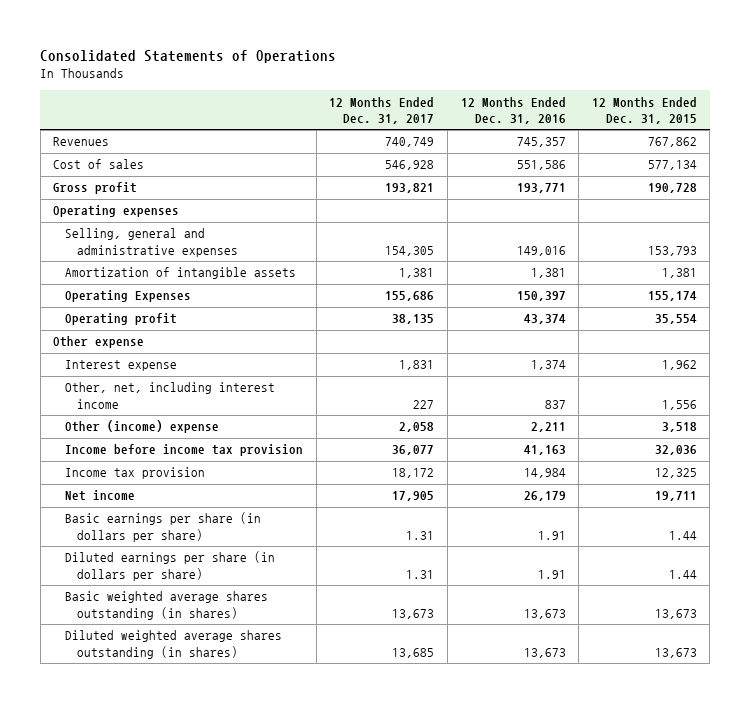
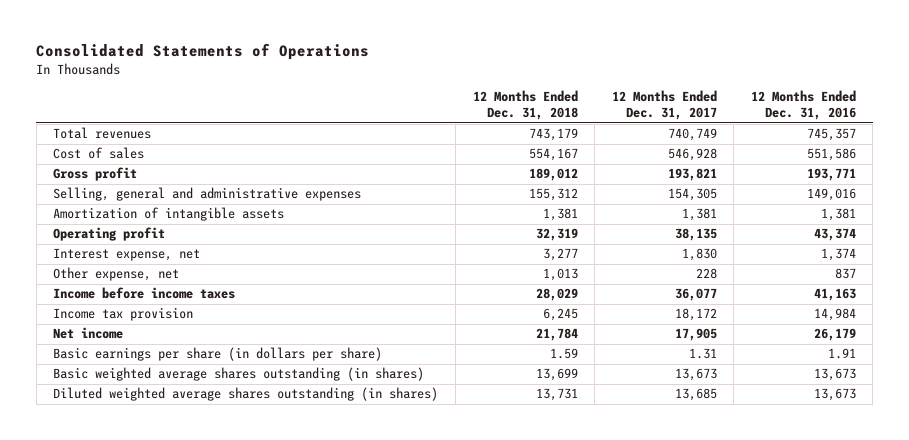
[591,96,697,125] 12 Months Ended Dec. 31, 2015 -> none
none -> [472,89,578,121] 12 Months Ended Dec. 31, 2018
[53,137,110,147] Revenues -> [53,127,152,140] Total revenues
[53,205,180,218] Operating expenses -> none
[65,290,192,303] Operating Expenses -> none
[53,336,145,349] Other expense -> none
[65,420,220,434] Other (income) expense -> none
[65,360,178,372] Interest expense -> [53,248,201,262] Interest expense, net
[399,360,435,371] 1,831 -> [681,248,717,262] 1,830
[65,382,276,409] Other, net, including interest income -> [53,267,180,282] Other expense, net
[413,399,435,409] 227 -> [695,268,717,280] 228
[65,444,304,457] Income before income tax provision -> [53,287,236,300] Income before income taxes
[65,551,276,581] Diluted earnings per share (in dollars per share) -> none

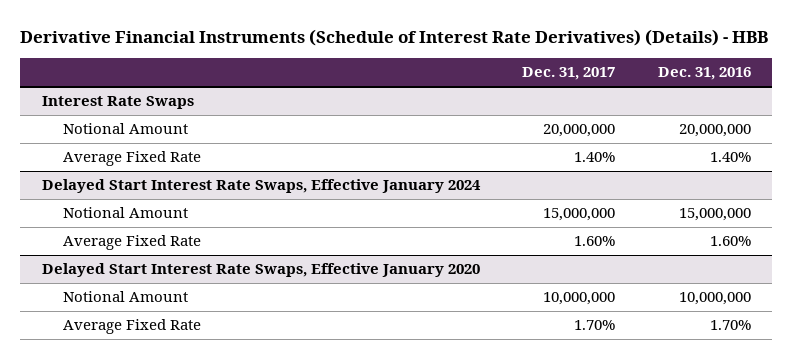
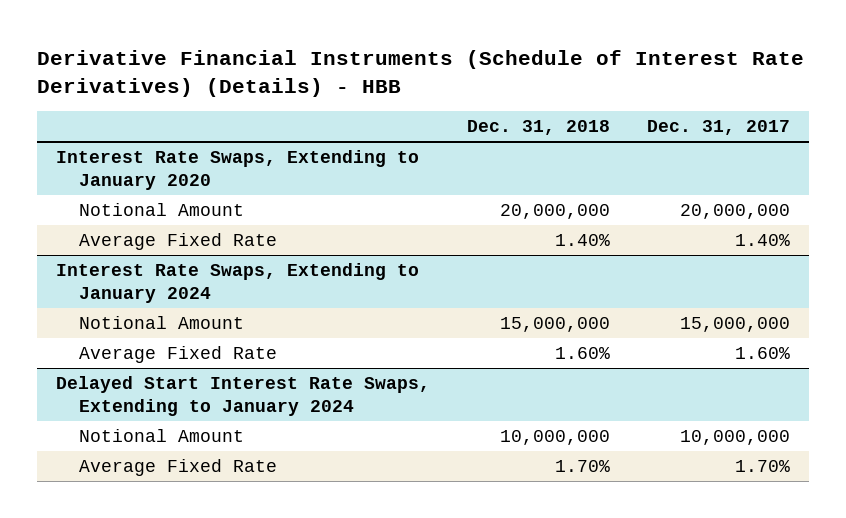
[657,67,751,81] Dec. 31, 2016 -> none
none -> [466,120,610,136] Dec. 31, 2018
[41,96,194,110] Interest Rate Swaps -> [55,149,419,190] Interest Rate Swaps, Extending to January 2020
[41,179,481,194] Delayed Start Interest Rate Swaps, Effective January 2024 -> [55,262,419,303] Interest Rate Swaps, Extending to January 2024
[41,263,480,278] Delayed Start Interest Rate Swaps, Effective January 2020 -> [55,375,430,416] Delayed Start Interest Rate Swaps, Extending to January 2024

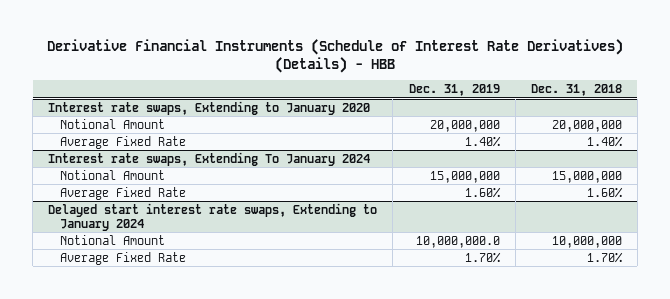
[647,120,791,136] Dec. 31, 2017 -> none
none -> [408,84,500,97] Dec. 31, 2019
[55,149,419,190] Interest Rate Swaps, Extending to January 2020 -> [48,100,371,115] Interest rate swaps, Extending to January 2020
[55,262,419,303] Interest Rate Swaps, Extending to January 2024 -> [48,151,371,166] Interest rate swaps, Extending To January 2024
[55,375,430,416] Delayed Start Interest Rate Swaps, Extending to January 2024 -> [48,202,378,231] Delayed start interest rate swaps, Extending to January 2024

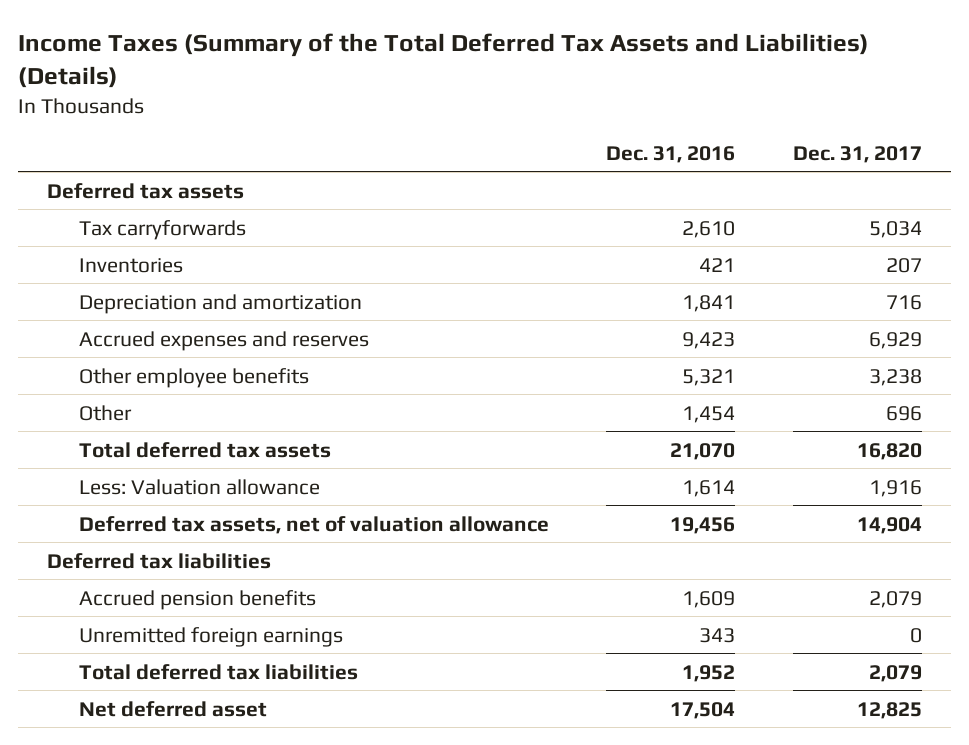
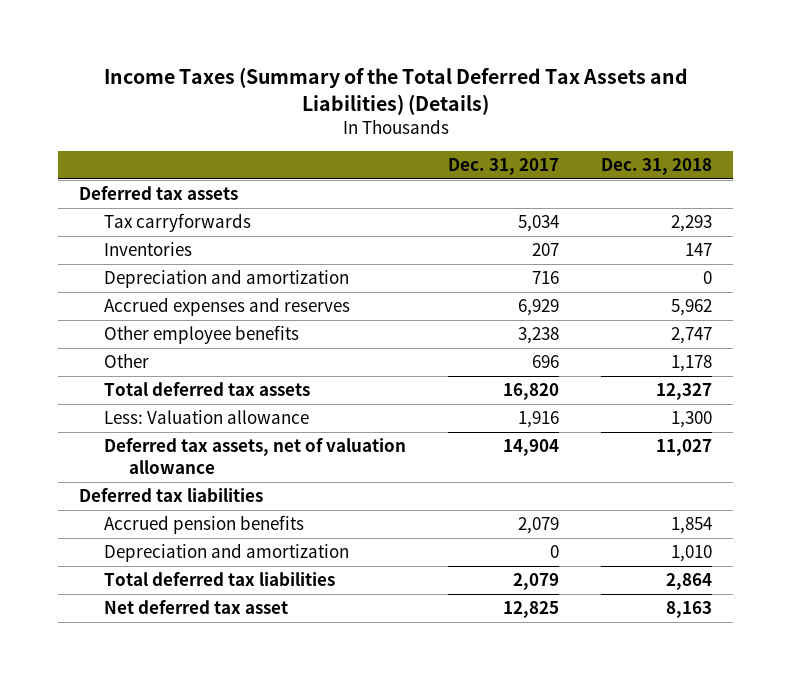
[606,145,736,163] Dec. 31, 2016 -> none
none -> [601,158,713,176] Dec. 31, 2018
[78,626,343,647] Unremitted foreign earnings -> [104,543,350,563] Depreciation and amortization
[78,700,267,717] Net deferred asset -> [104,600,289,615] Net deferred tax asset

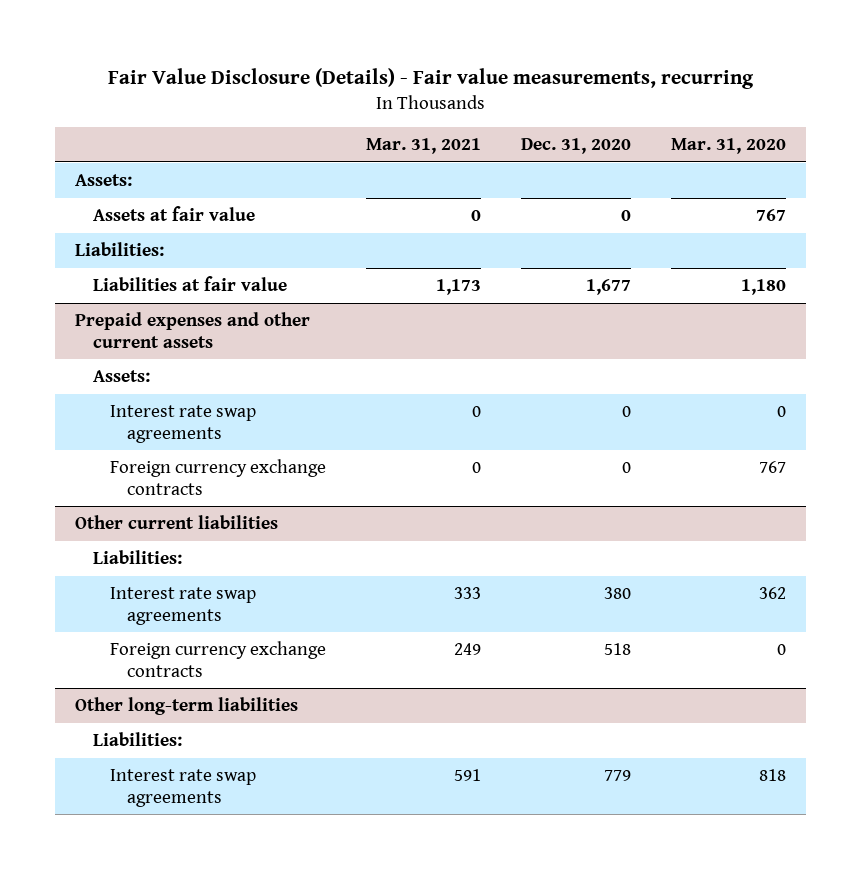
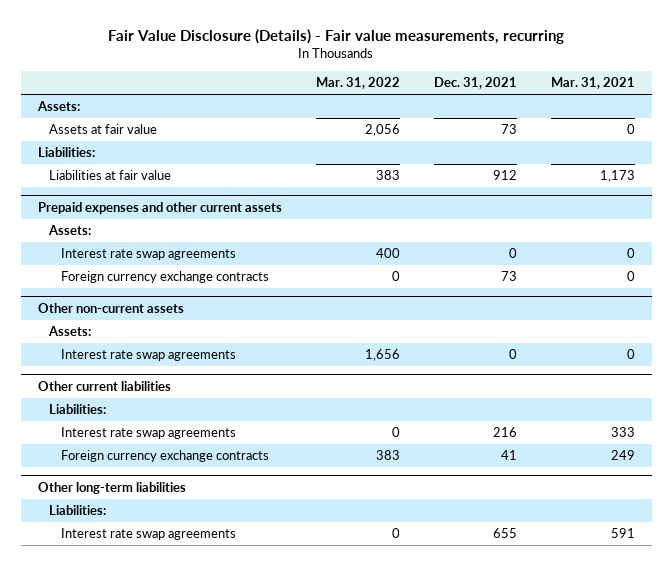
[520,138,631,155] Dec. 31, 2020 -> none
[670,138,786,155] Mar. 31, 2020 -> none
none -> [315,77,400,90] Mar. 31, 2022
none -> [433,77,517,90] Dec. 31, 2021
none -> [37,302,184,313] Other non-current assets
none -> [48,326,92,337] Assets:
none -> [61,349,237,362] Interest rate swap agreements

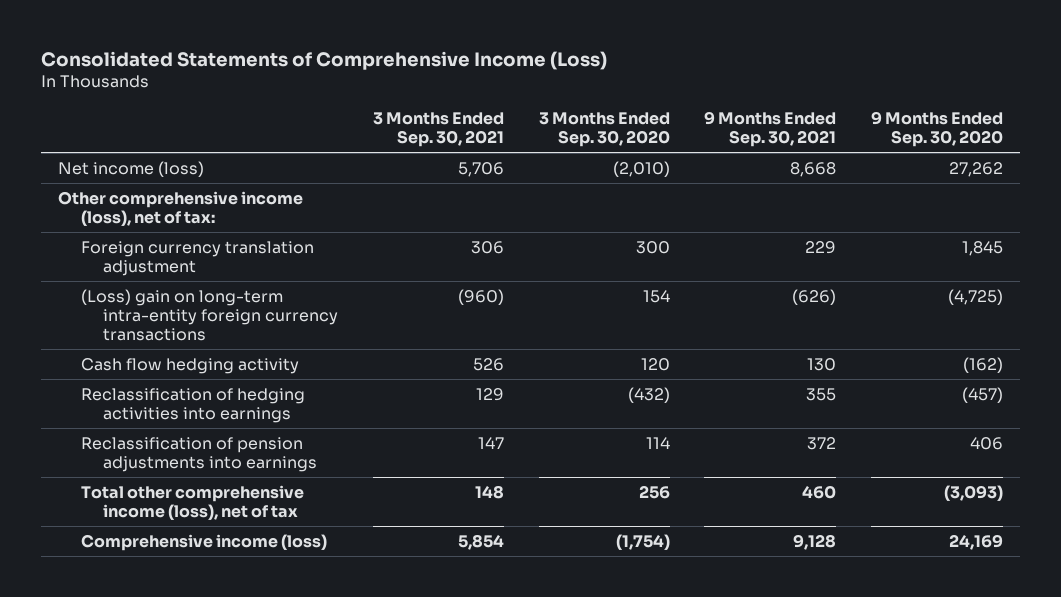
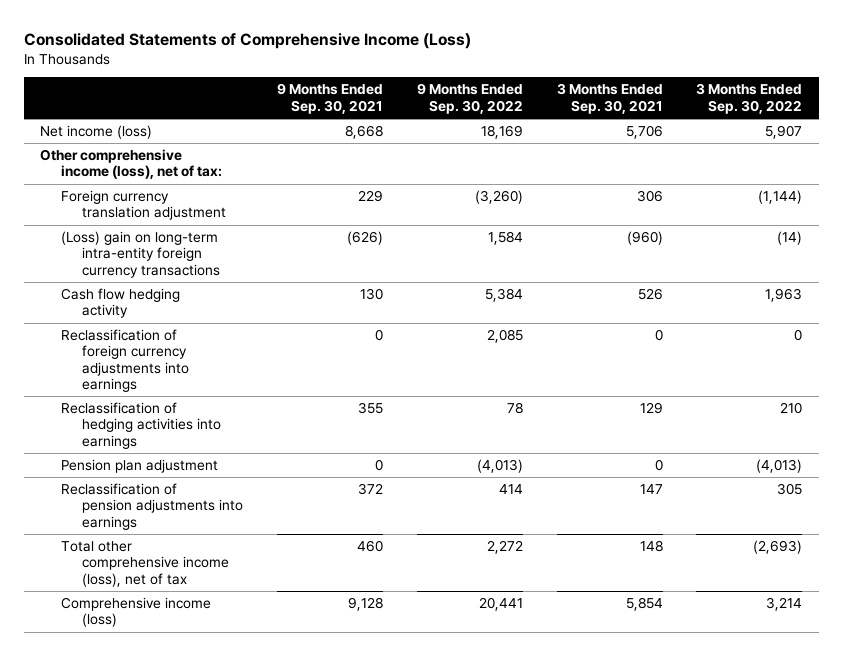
[538,112,670,148] 3 Months Ended Sep. 30, 2020 -> none
[871,111,1004,148] 9 Months Ended Sep. 30, 2020 -> none
none -> [416,83,523,114] 9 Months Ended Sep. 30, 2022
none -> [696,83,803,114] 3 Months Ended Sep. 30, 2022
none -> [61,328,190,393] Reclassification of foreign currency adjustments into earnings
none -> [61,458,219,473] Pension plan adjustment

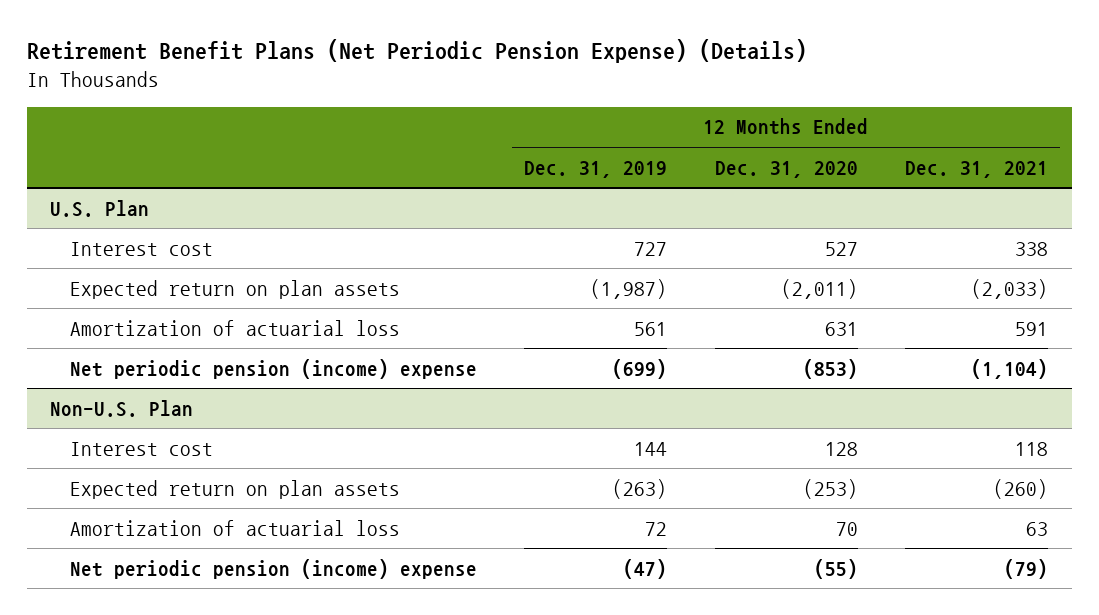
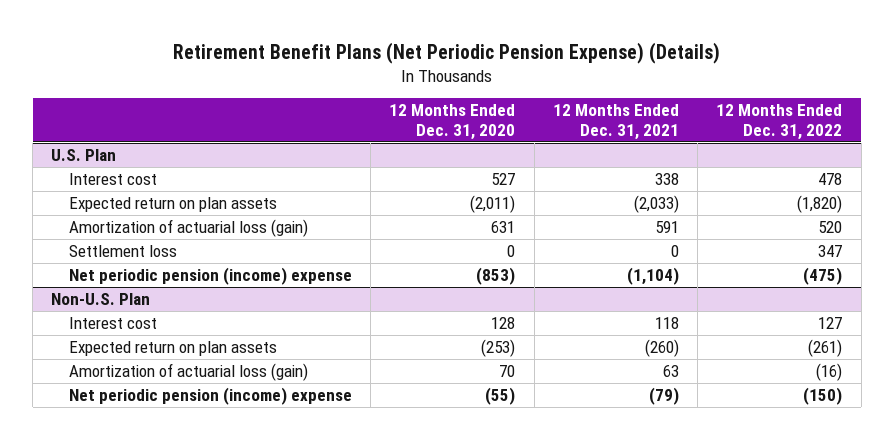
[524,160,668,178] Dec. 31, 2019 -> none
none -> [716,104,843,140] 12 Months Ended Dec. 31, 2022
[69,319,400,336] Amortization of actuarial loss -> [68,218,308,237] Amortization of actuarial loss (gain)
none -> [68,244,177,257] Settlement loss
[69,519,400,536] Amortization of actuarial loss -> [68,362,308,381] Amortization of actuarial loss (gain)

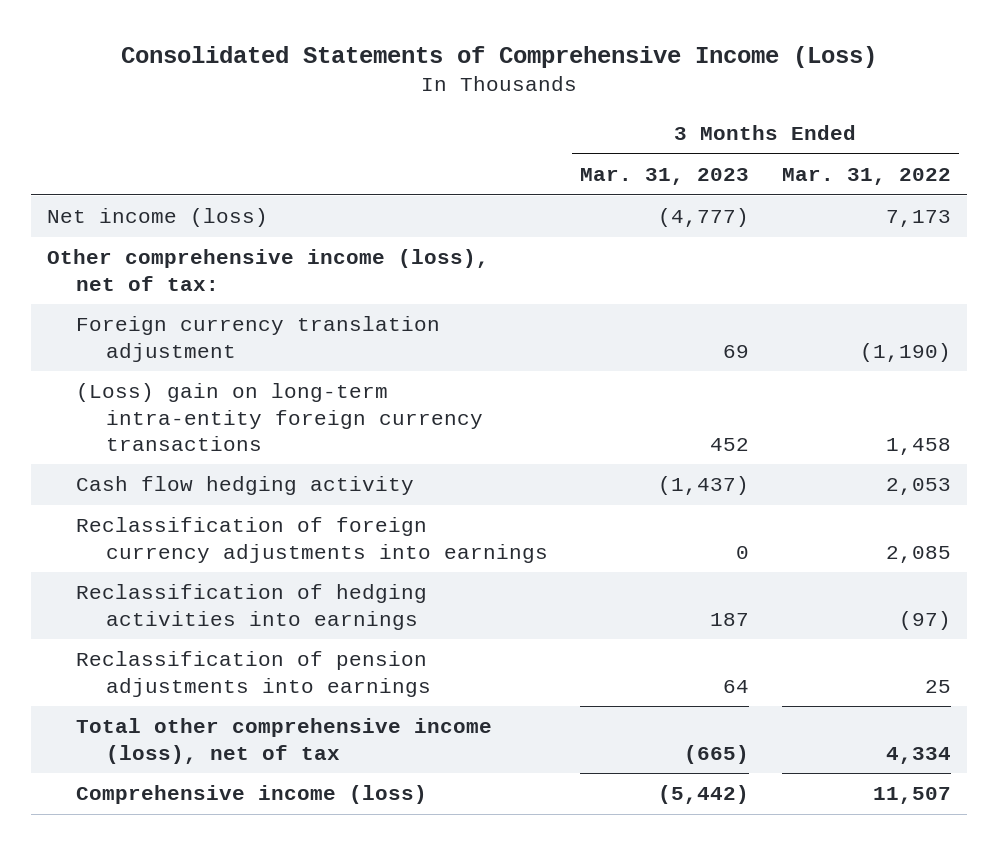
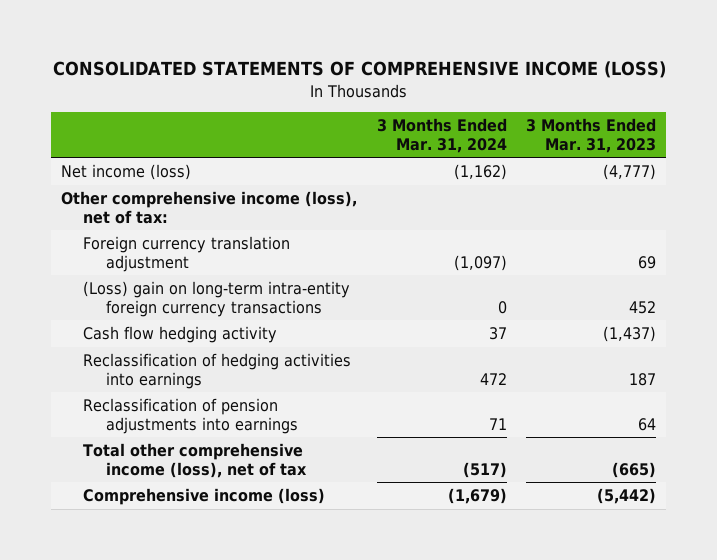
[120,46,877,69] Consolidated Statements of Comprehensive Income (Loss) -> [52,61,666,79] CONSOLIDATED STATEMENTS OF COMPREHENSIVE INCOME (LOSS)
[781,168,951,186] Mar. 31, 2022 -> none
none -> [376,118,507,153] 3 Months Ended Mar. 31, 2024
[76,517,548,563] Reclassification of foreign currency adjustments into earnings -> none

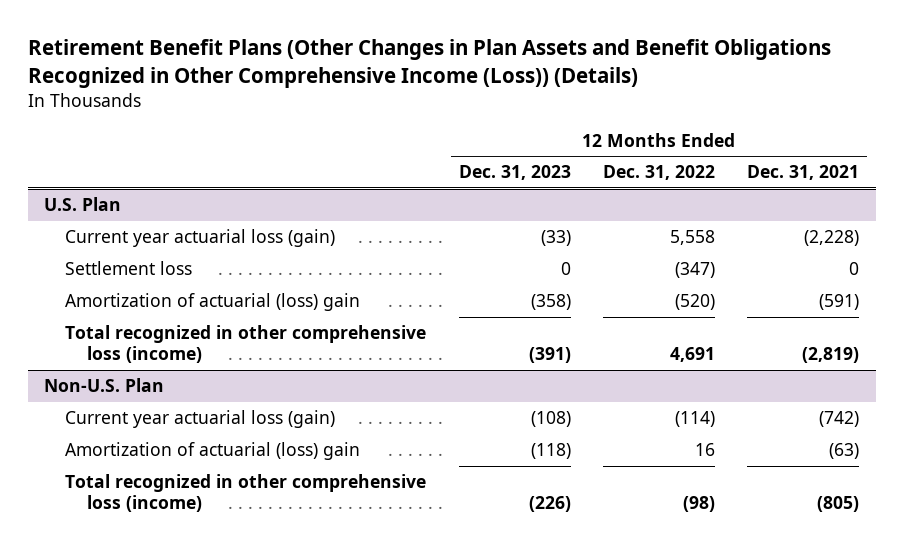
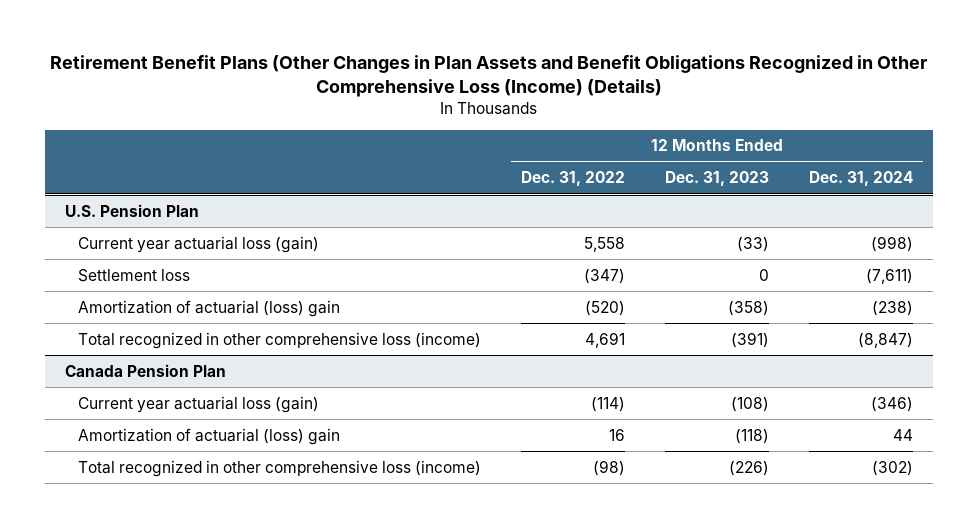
[27,39,831,88] Retirement Benefit Plans (Other Changes in Plan Assets and Benefit Obligations Recognized in Other Comprehensive Income (Loss)) (Details) -> [50,55,928,98] Retirement Benefit Plans (Other Changes in Plan Assets and Benefit Obligations Recognized in Other Comprehensive Loss (Income) (Details)
[747,165,860,181] Dec. 31, 2021 -> none
none -> [808,171,913,187] Dec. 31, 2024
[44,197,122,212] U.S. Plan -> [65,203,200,217] U.S. Pension Plan
[44,378,165,393] Non-U.S. Plan -> [65,363,227,377] Canada Pension Plan

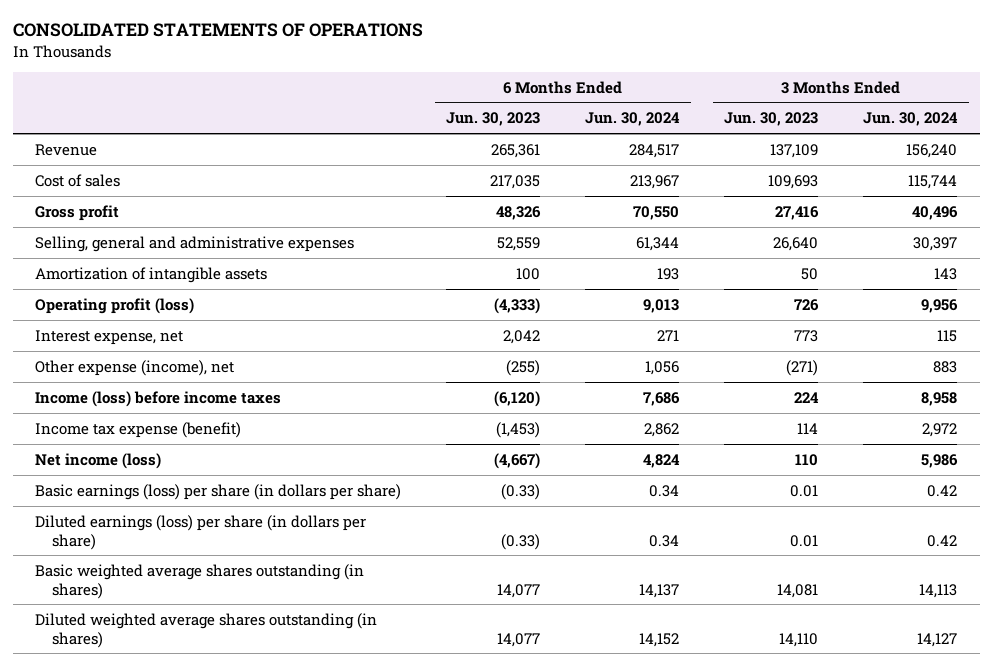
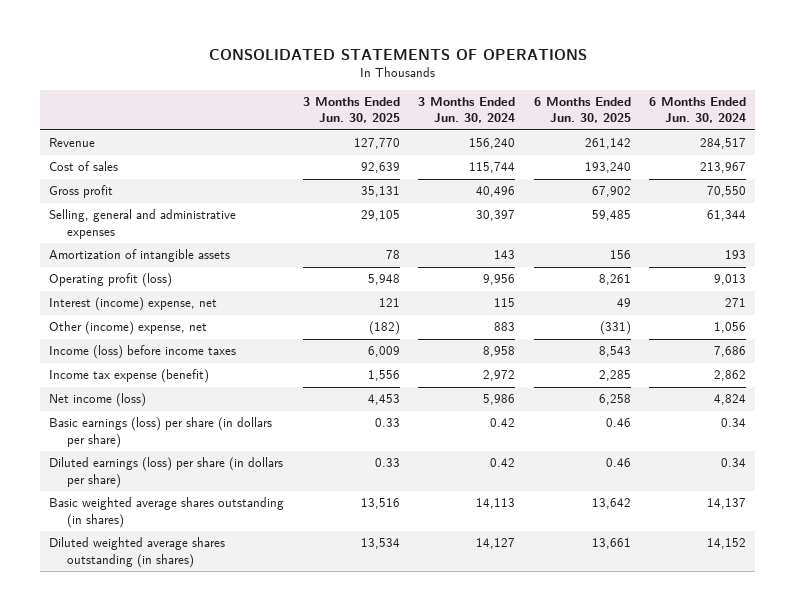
[446,112,541,127] Jun. 30, 2023 -> none
[724,112,819,127] Jun. 30, 2023 -> none
none -> [302,96,400,124] 3 Months Ended Jun. 30, 2025
none -> [533,96,631,124] 6 Months Ended Jun. 30, 2025
[35,329,184,345] Interest expense, net -> [49,297,218,312] Interest (income) expense, net
[35,359,235,376] Other expense (income), net -> [49,321,208,336] Other (income) expense, net

